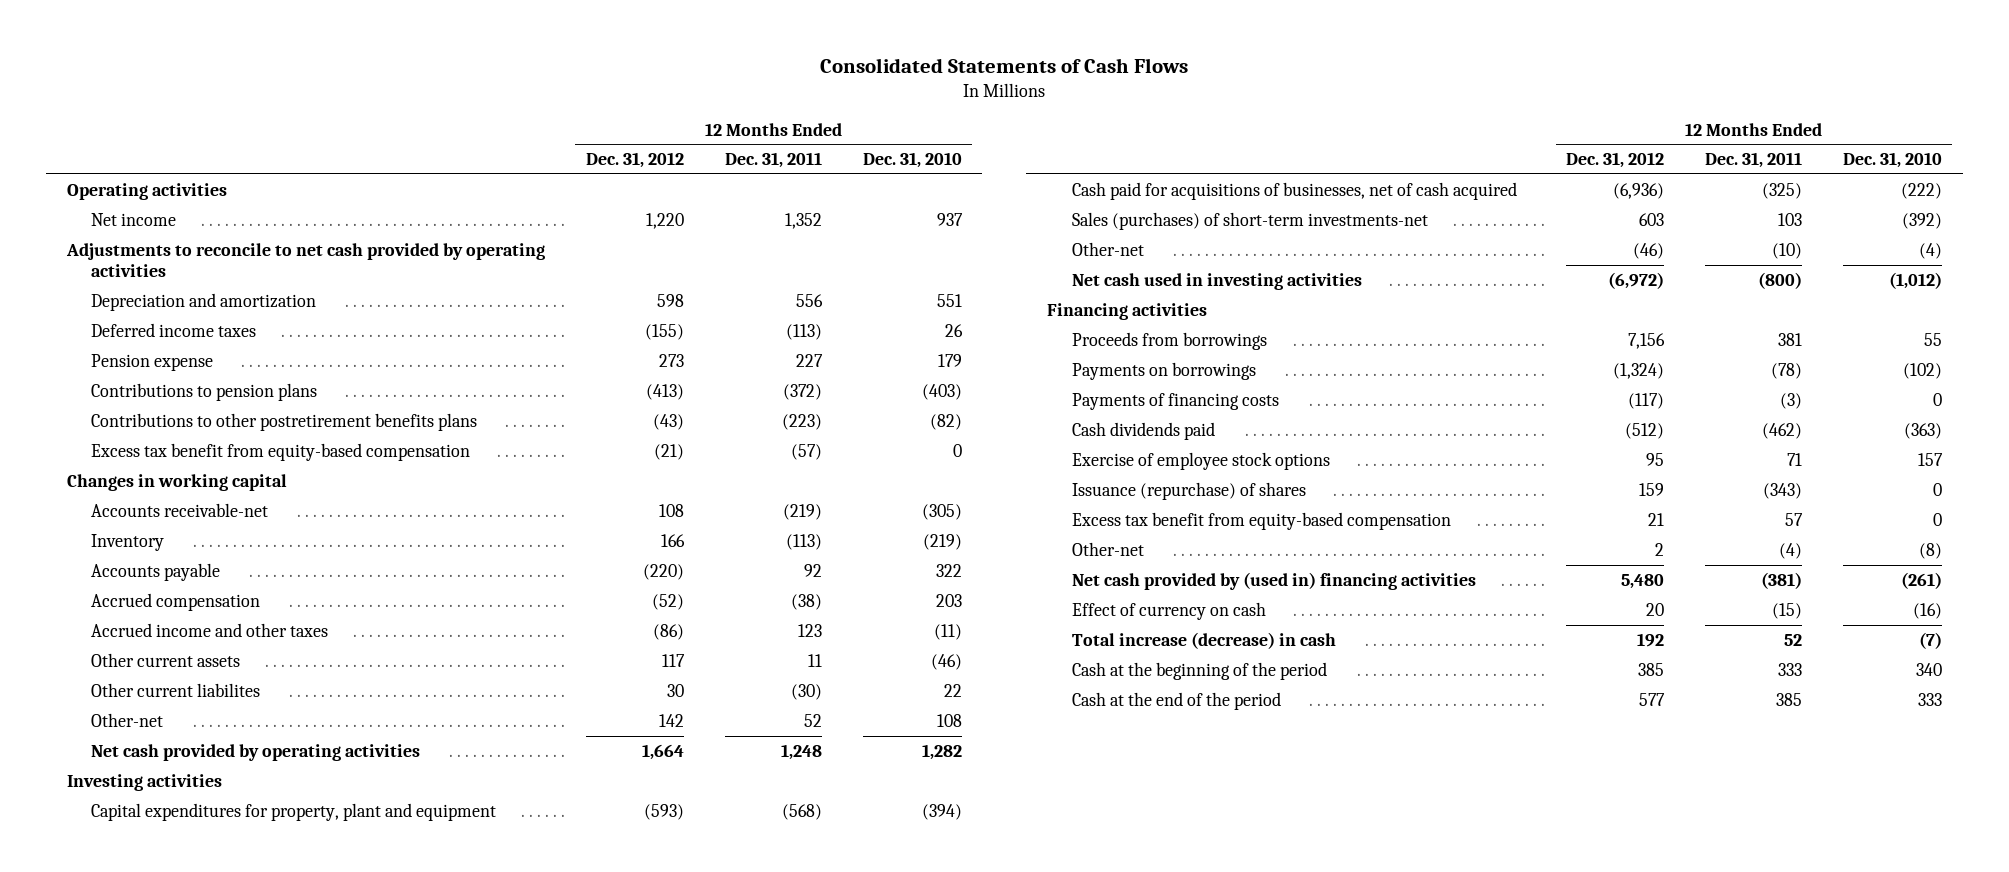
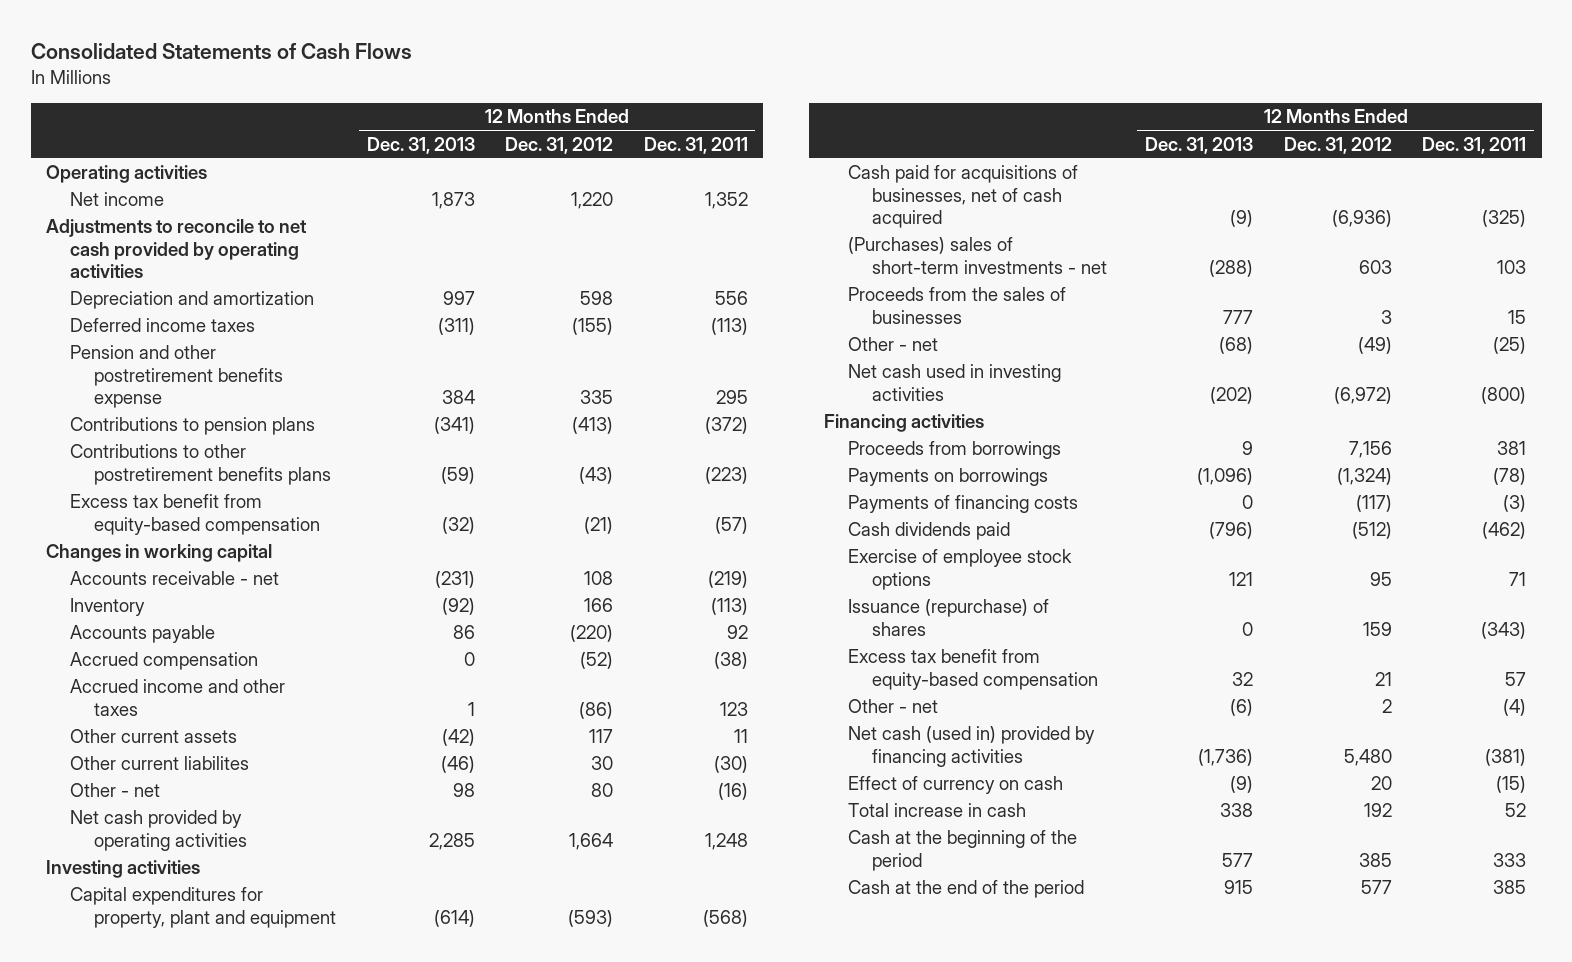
[862,152,962,169] Dec. 31, 2010 -> none
none -> [366,136,475,154] Dec. 31, 2013
[91,353,214,371] Pension expense -> [69,345,283,409] Pension and other postretirement benefits expense
[658,353,684,367] 273 -> [580,390,614,405] 335
[795,353,823,367] 227 -> [715,390,748,405] 295
[91,502,269,517] Accounts receivable-net -> [69,571,279,586] Accounts receivable - net
[91,712,164,727] Other-net -> [69,783,160,798] Other - net
[658,713,684,727] 142 -> [591,783,614,798] 80
[803,713,822,727] 52 -> [717,783,748,801] (16)
[1071,211,1428,230] Sales (purchases) of short-term investments-net -> [848,237,1108,274] (Purchases) sales of short-term investments - net
none -> [848,287,1067,324] Proceeds from the sales of businesses
[1071,241,1144,256] Other-net -> [848,337,939,352] Other - net
[1633,242,1665,259] (46) -> [1357,337,1392,355] (49)
[1772,242,1803,259] (10) -> [1493,337,1527,355] (25)
[1071,541,1144,556] Other-net -> [848,699,939,714] Other - net
[1071,571,1476,590] Net cash provided by (used in) financing activities -> [848,726,1096,767] Net cash (used in) provided by financing activities
[1071,631,1336,649] Total increase (decrease) in cash -> [848,803,1027,818] Total increase in cash

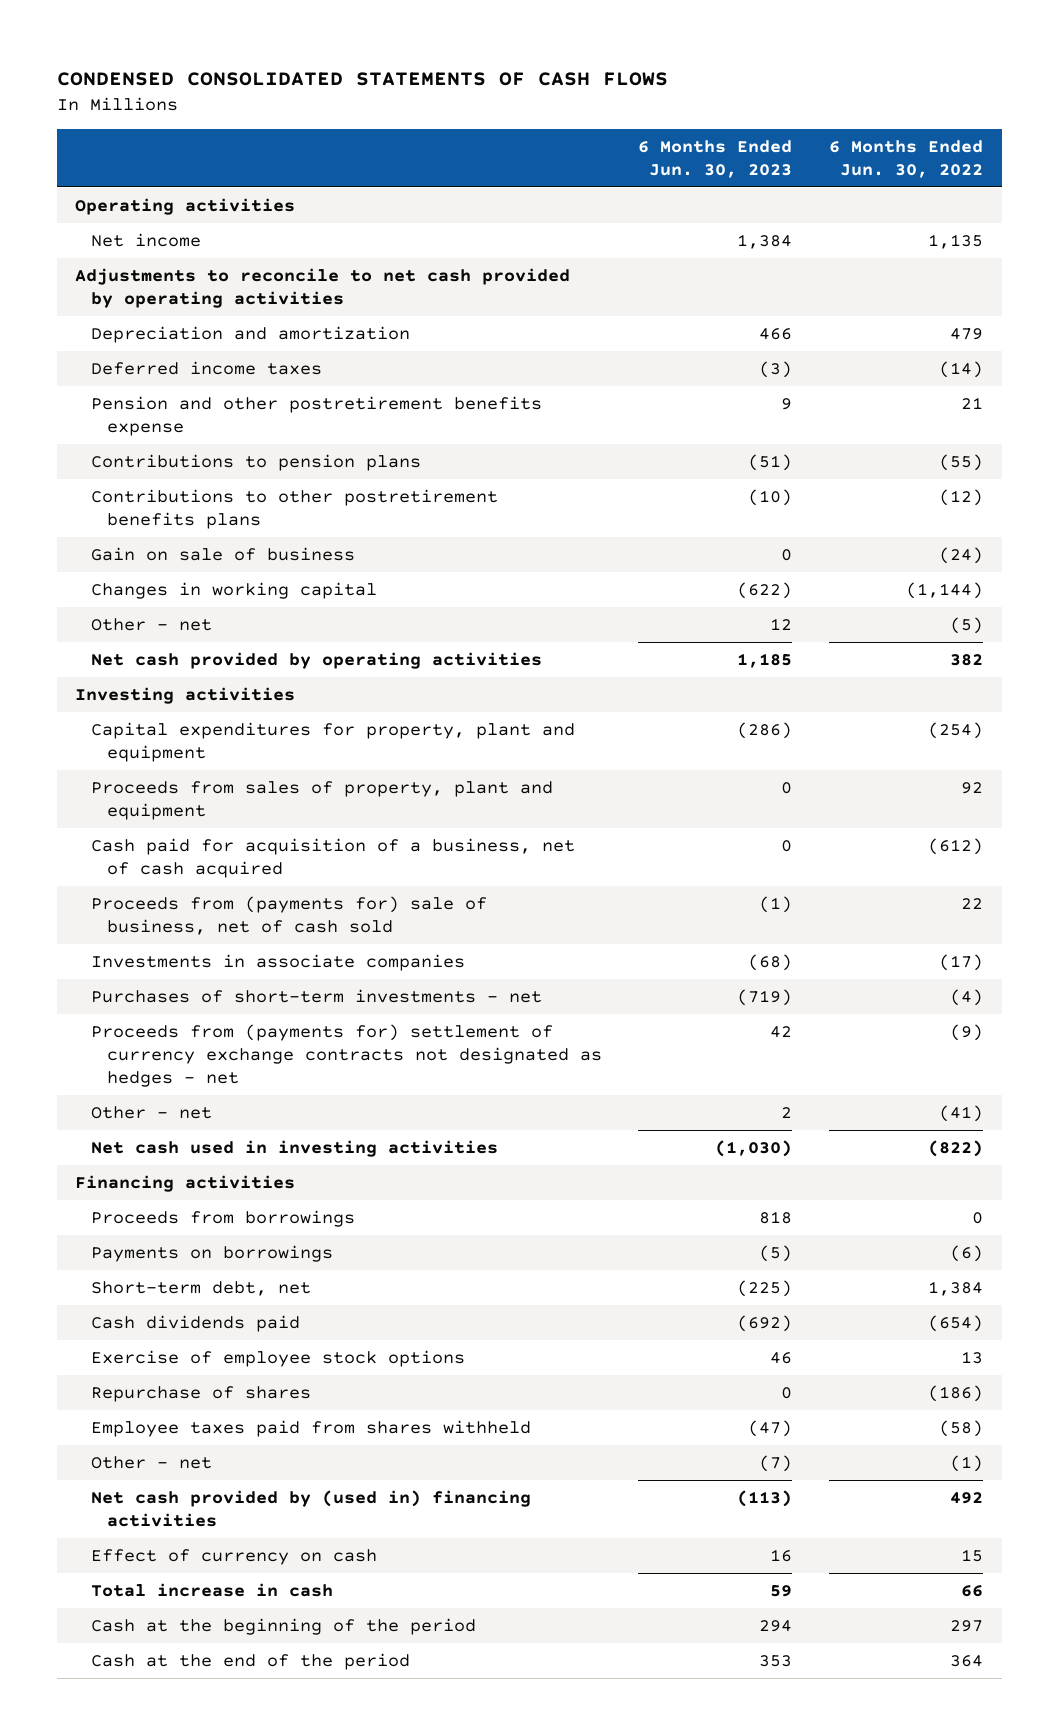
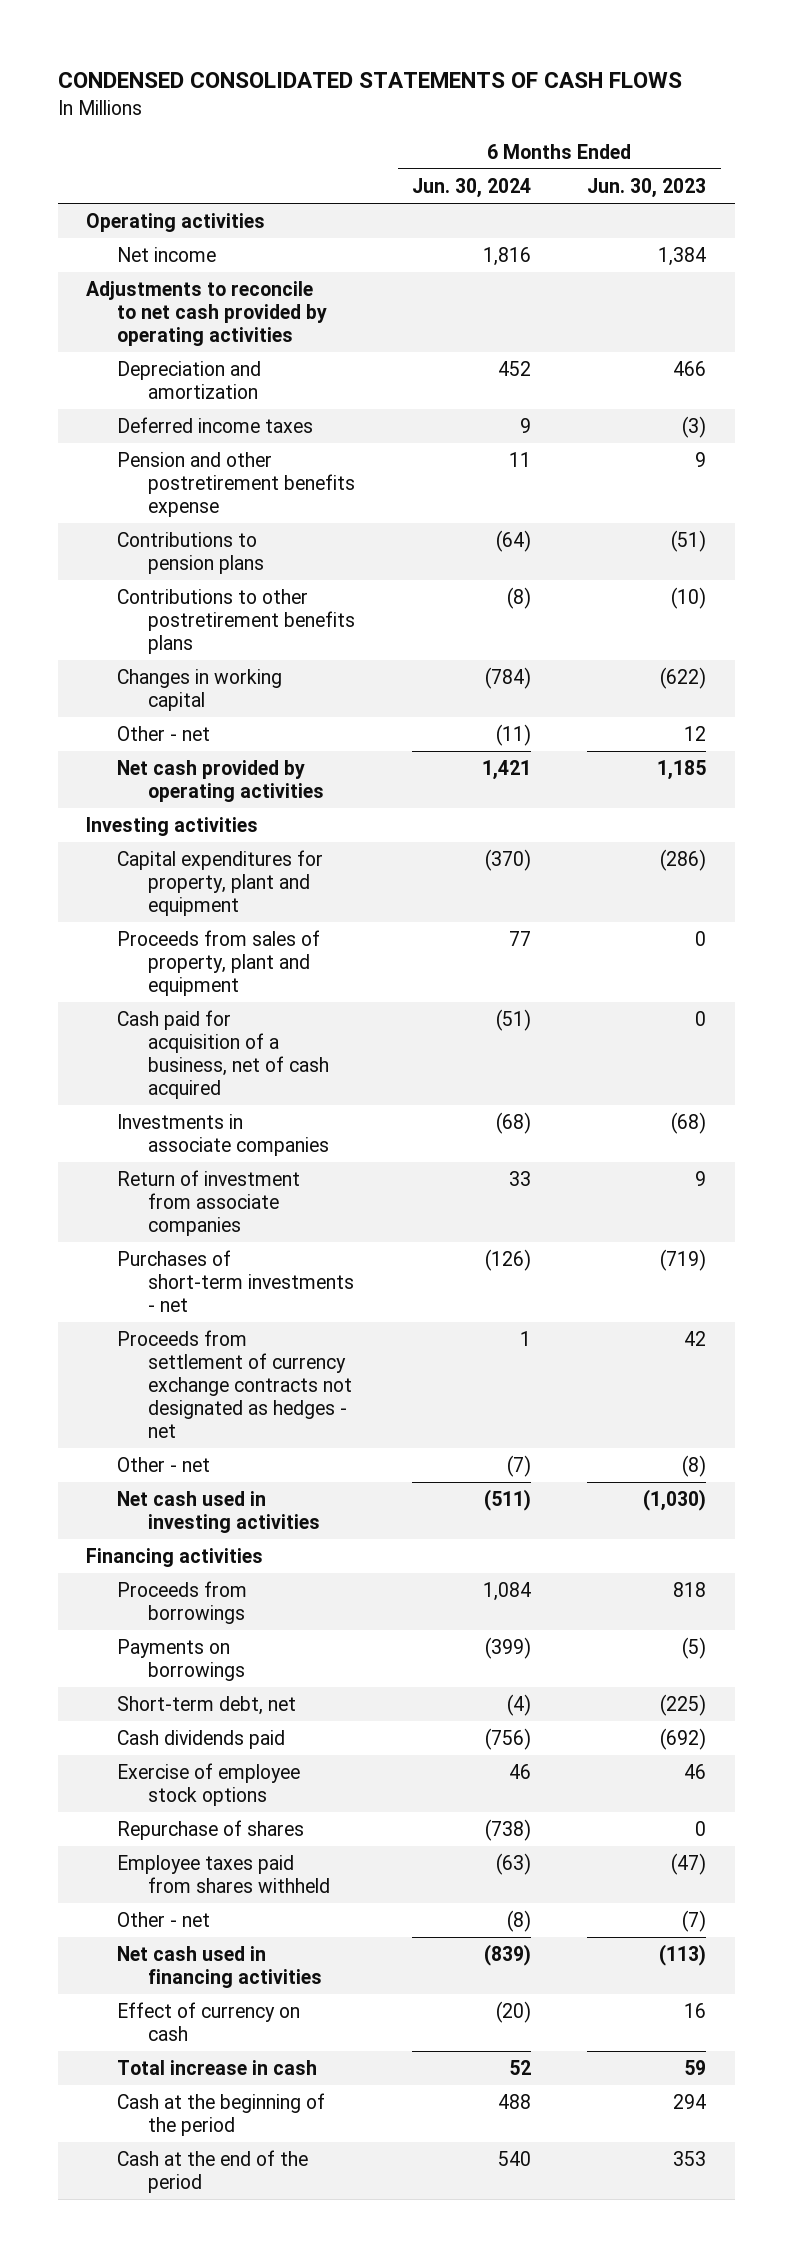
[829,139,984,178] 6 Months Ended Jun. 30, 2022 -> none
none -> [411,177,531,198] Jun. 30, 2024
[90,547,355,562] Gain on sale of business -> none
[90,896,487,935] Proceeds from (payments for) sale of business, net of cash sold -> none
none -> [117,1170,301,1237] Return of investment from associate companies
[90,1024,602,1087] Proceeds from (payments for) settlement of currency exchange contracts not designated as hedges - net -> [117,1330,353,1439] Proceeds from settlement of currency exchange contracts not designated as hedges - net
[781,1107,793,1119] 2 -> [682,1455,707,1478] (8)
[90,1490,531,1527] Net cash provided by (used in) financing activities -> [117,1946,323,1989] Net cash used in financing activities

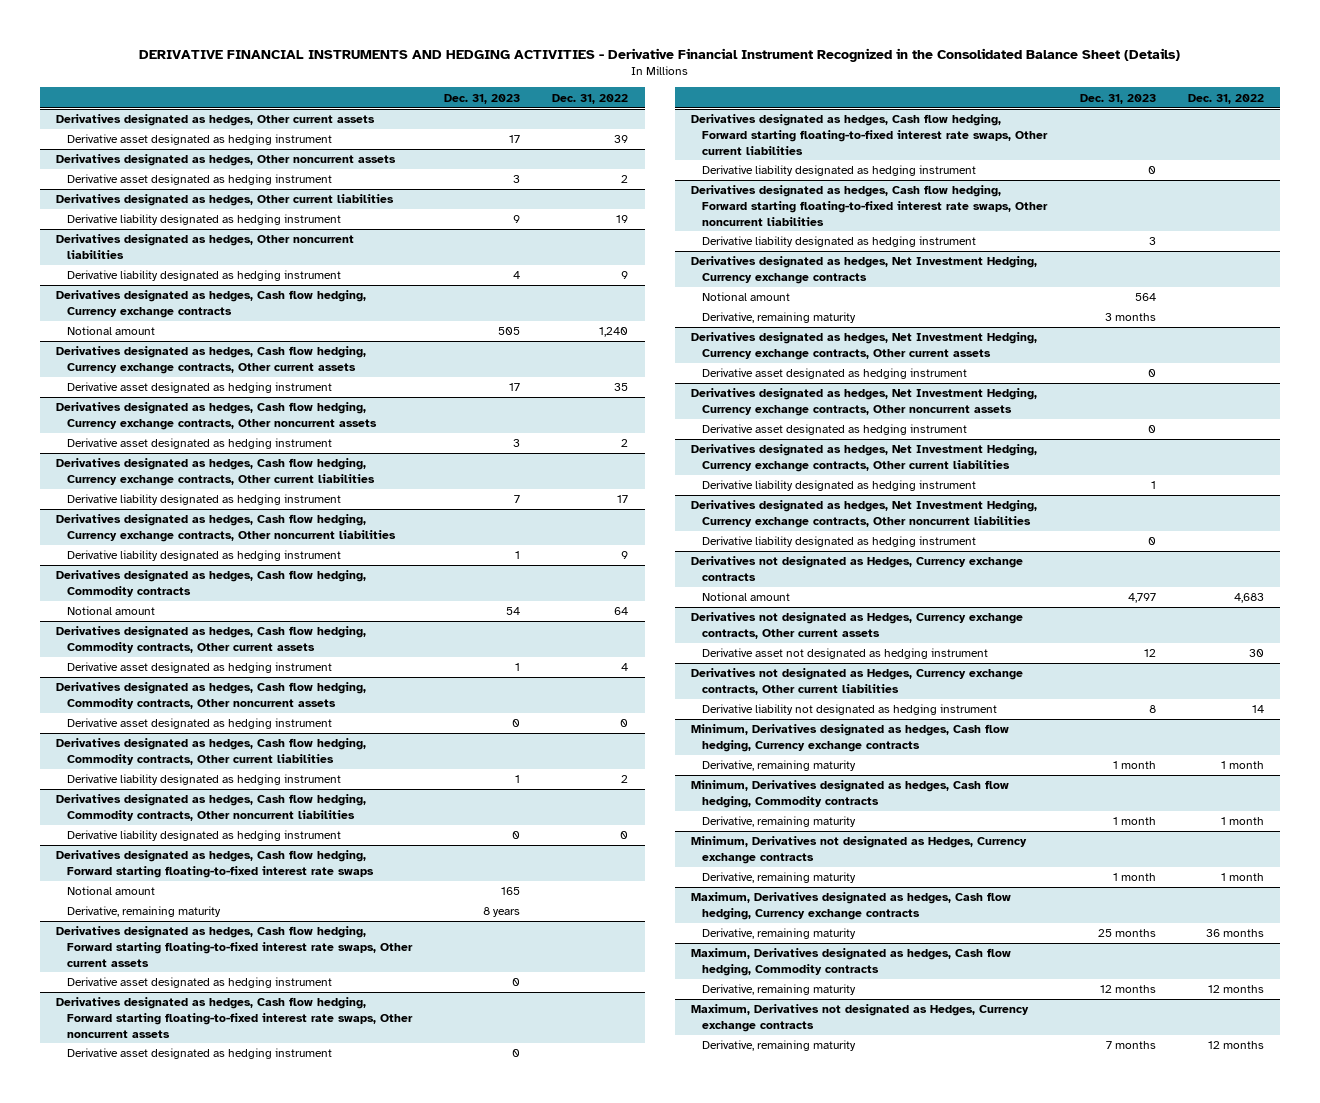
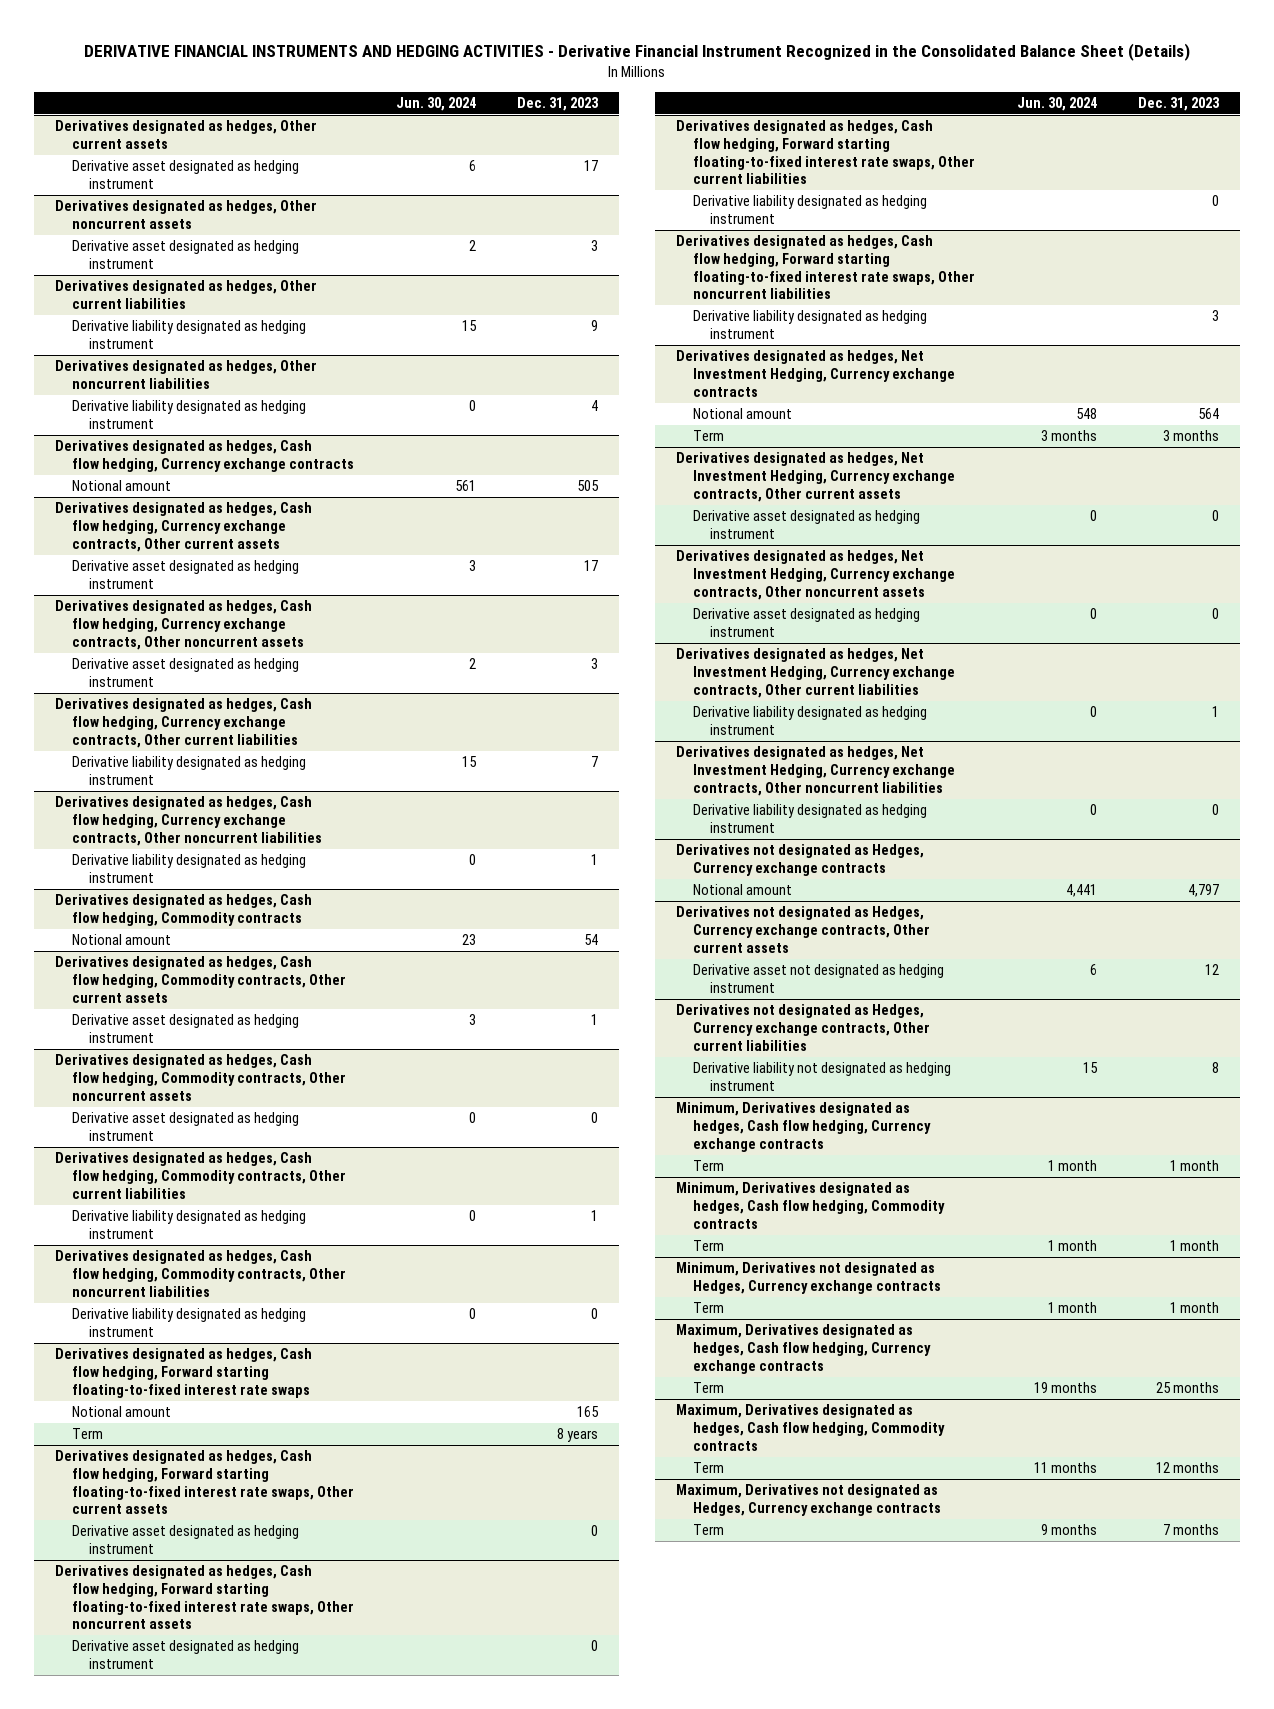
[552,93,629,104] Dec. 31, 2022 -> none
none -> [395,97,476,112] Jun. 30, 2024
[66,906,221,918] Derivative, remaining maturity -> [72,1428,104,1440] Term
[702,312,857,324] Derivative, remaining maturity -> [693,430,725,442] Term
[702,760,857,772] Derivative, remaining maturity -> [693,1160,725,1172] Term
[702,816,857,828] Derivative, remaining maturity -> [693,1240,725,1252] Term
[702,872,857,884] Derivative, remaining maturity -> [693,1302,725,1314] Term
[702,928,857,940] Derivative, remaining maturity -> [693,1382,725,1394] Term
[702,984,857,996] Derivative, remaining maturity -> [693,1462,725,1474] Term
[702,1040,857,1052] Derivative, remaining maturity -> [693,1524,725,1536] Term

